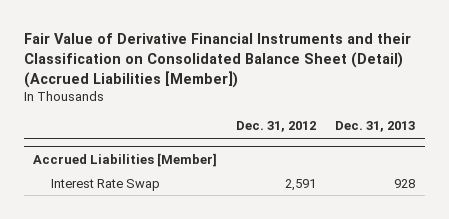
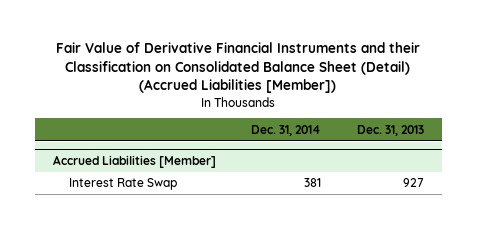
[236,121,317,133] Dec. 31, 2012 -> none
none -> [251,124,322,136] Dec. 31, 2014
[394,178,416,188] 928 -> [403,178,425,188] 927

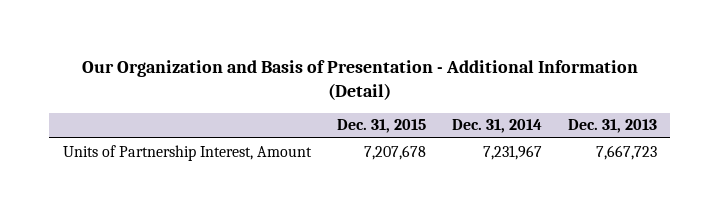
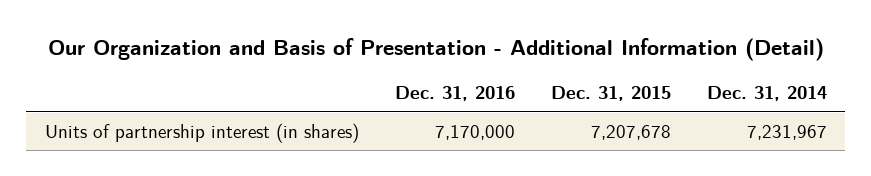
[568,119,658,134] Dec. 31, 2013 -> none
none -> [394,86,515,102] Dec. 31, 2016
[62,144,312,161] Units of Partnership Interest, Amount -> [44,123,359,144] Units of partnership interest (in shares)

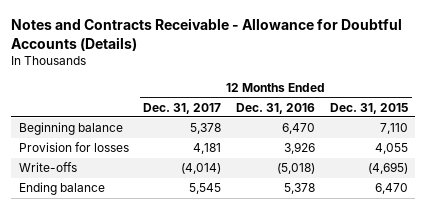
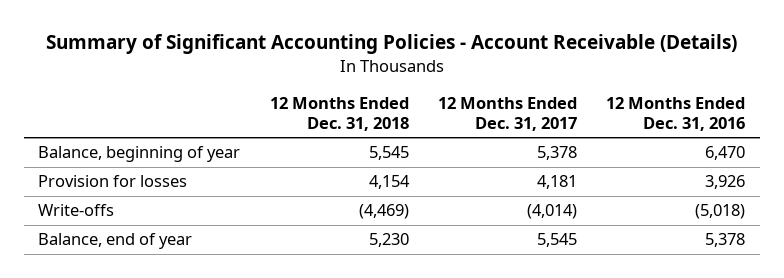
[11,18,403,51] Notes and Contracts Receivable - Allowance for Doubtful Accounts (Details) -> [45,34,737,55] Summary of Significant Accounting Policies - Account Receivable (Details)
[330,102,409,114] Dec. 31, 2015 -> none
none -> [269,96,409,132] 12 Months Ended Dec. 31, 2018
[18,122,123,136] Beginning balance -> [38,146,241,163] Balance, beginning of year
[18,182,105,196] Ending balance -> [38,233,193,250] Balance, end of year

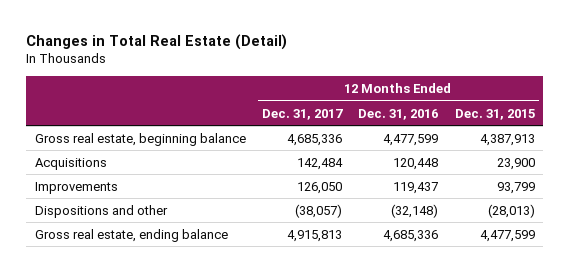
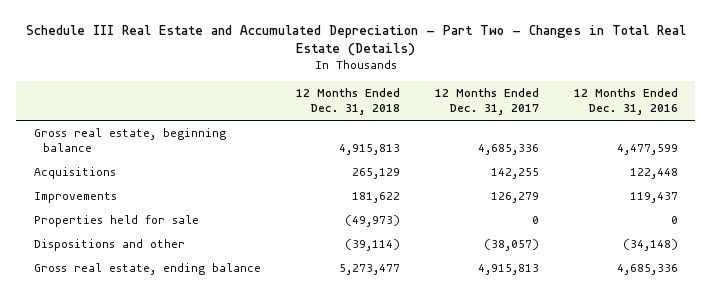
[26,34,288,51] Changes in Total Real Estate (Detail) -> [25,24,686,57] Schedule III Real Estate and Accumulated Depreciation - Part Two - Changes in Total Real Estate (Details)
[454,108,535,120] Dec. 31, 2015 -> none
none -> [295,87,400,116] 12 Months Ended Dec. 31, 2018
[296,157,343,170] 142,484 -> [490,168,539,180] 142,255
[393,157,439,170] 120,448 -> [629,168,678,180] 122,448
[296,181,342,194] 126,050 -> [490,192,539,204] 126,279
none -> [33,215,199,228] Properties held for sale
[391,203,439,218] (32,148) -> [622,239,678,252] (34,148)

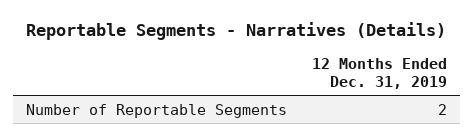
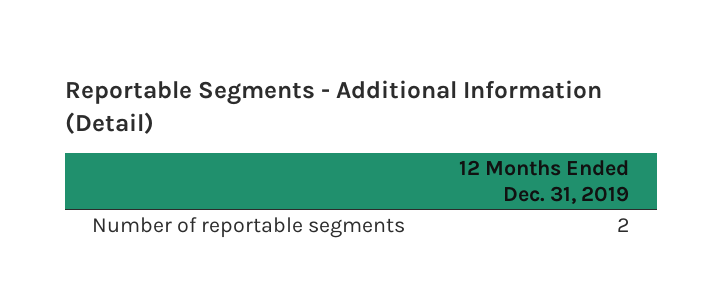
[26,21,447,40] Reportable Segments - Narratives (Details) -> [65,80,603,135] Reportable Segments - Additional Information (Detail)
[25,103,287,118] Number of Reportable Segments -> [92,217,406,239] Number of reportable segments

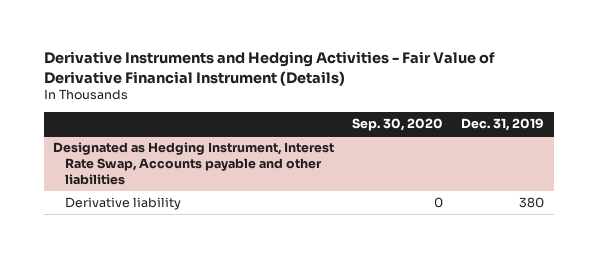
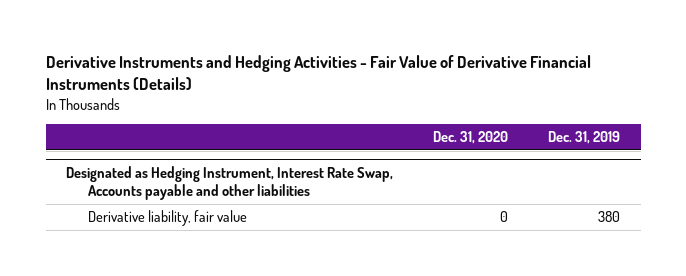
[43,51,495,86] Derivative Instruments and Hedging Activities - Fair Value of Derivative Financial Instrument (Details) -> [45,54,591,91] Derivative Instruments and Hedging Activities - Fair Value of Derivative Financial Instruments (Details)
[352,118,444,132] Sep. 30, 2020 -> none
none -> [433,131,509,145] Dec. 31, 2020
[64,197,181,211] Derivative liability -> [87,210,247,227] Derivative liability, fair value

